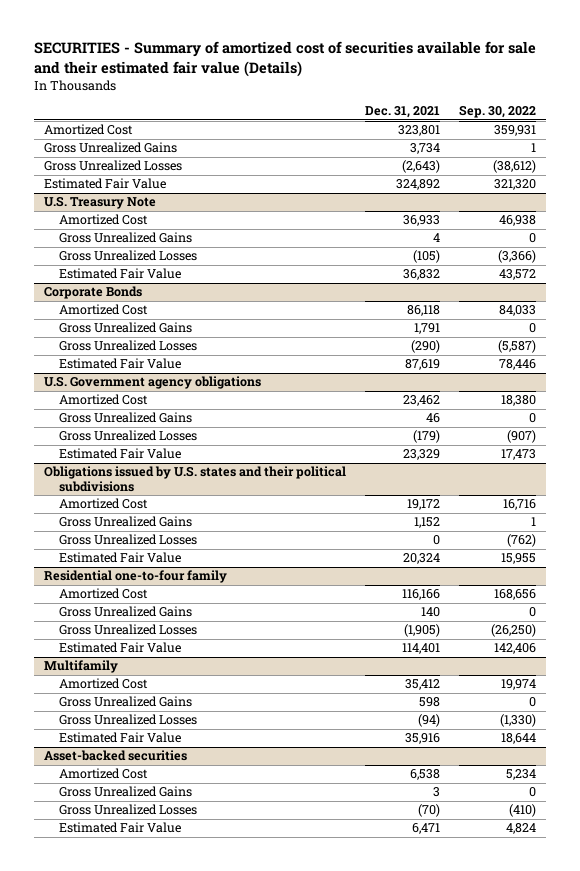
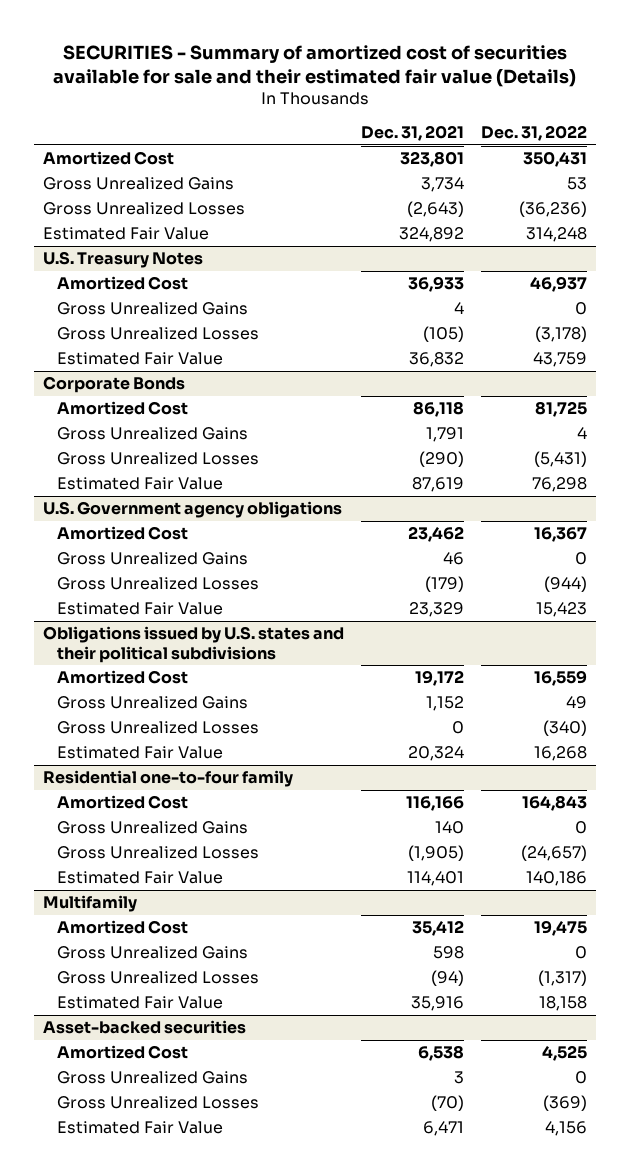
[459,105,537,119] Sep. 30, 2022 -> none
none -> [481,125,588,142] Dec. 31, 2022
[43,196,156,210] U.S. Treasury Note -> [42,251,203,269] U.S. Treasury Notes

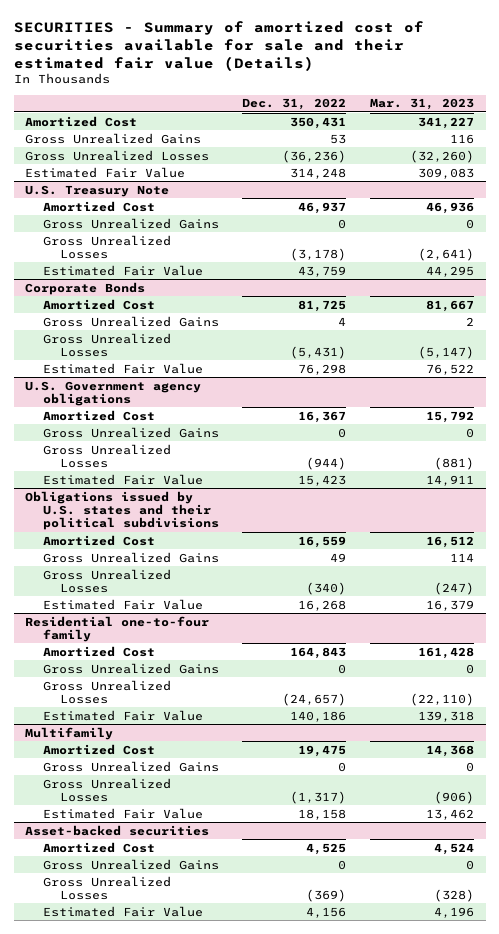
[360,125,464,142] Dec. 31, 2021 -> none
none -> [369,98,474,111] Mar. 31, 2023
[42,251,203,269] U.S. Treasury Notes -> [25,184,170,197] U.S. Treasury Note

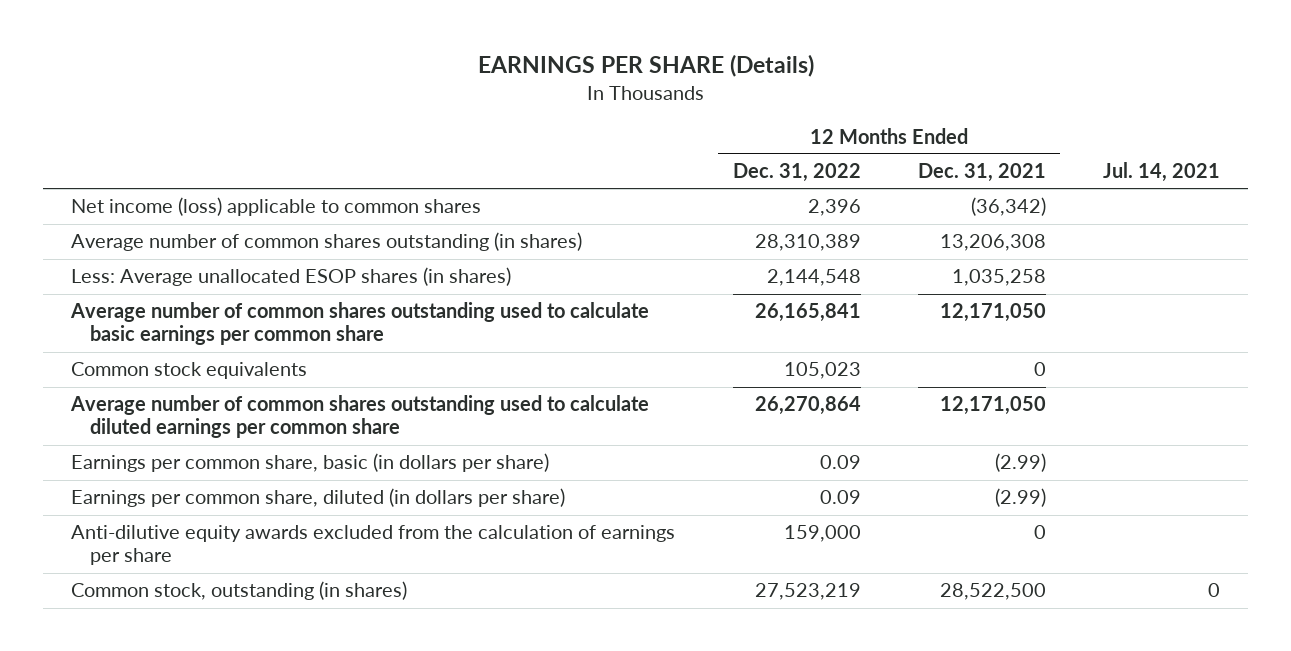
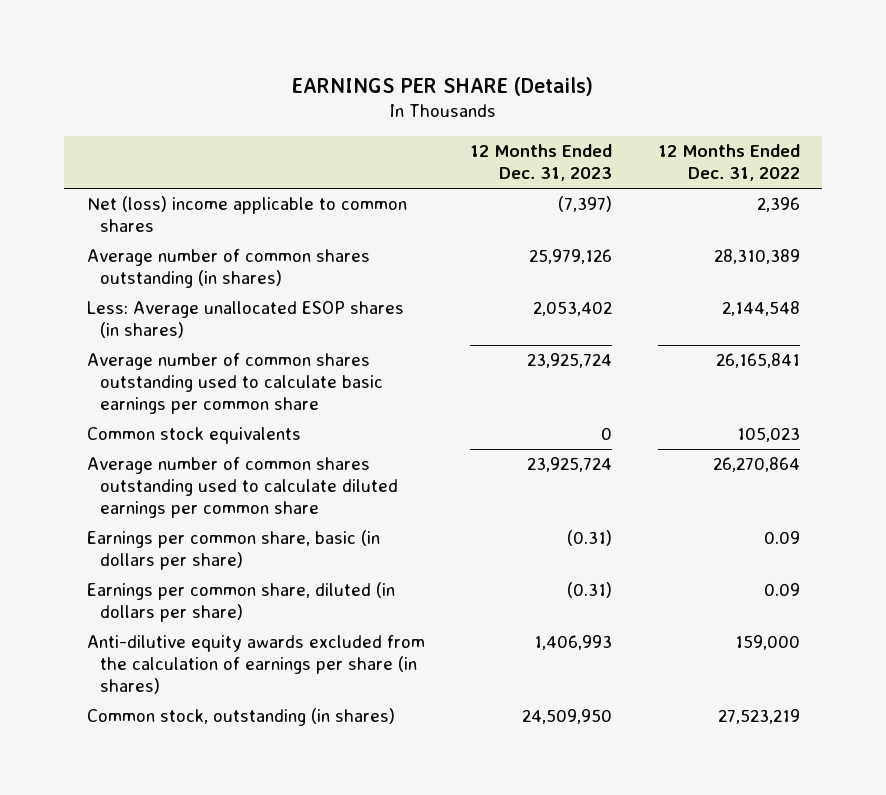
[917,163,1046,183] Dec. 31, 2021 -> none
[1102,162,1220,183] Jul. 14, 2021 -> none
none -> [470,144,613,182] 12 Months Ended Dec. 31, 2023
[71,197,482,217] Net income (loss) applicable to common shares -> [86,196,407,233] Net (loss) income applicable to common shares
[71,525,676,566] Anti-dilutive equity awards excluded from the calculation of earnings per share -> [86,635,425,695] Anti-dilutive equity awards excluded from the calculation of earnings per share (in shares)

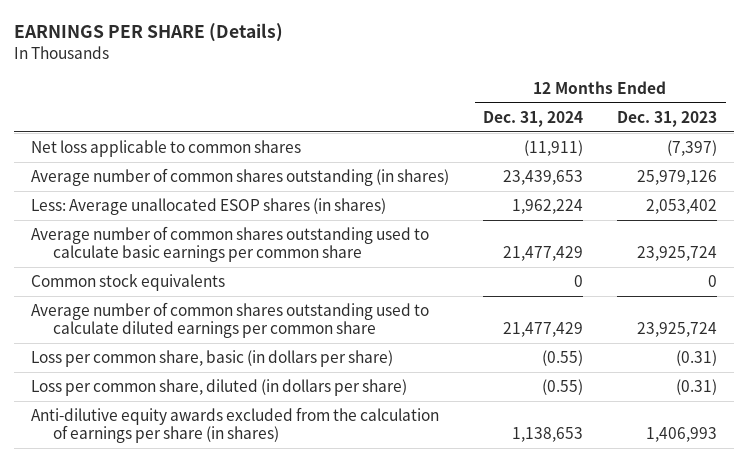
[657,144,800,182] 12 Months Ended Dec. 31, 2022 -> none
none -> [483,110,584,127] Dec. 31, 2024
[86,196,407,233] Net (loss) income applicable to common shares -> [31,139,302,157] Net loss applicable to common shares
[86,530,380,571] Earnings per common share, basic (in dollars per share) -> [31,349,394,367] Loss per common share, basic (in dollars per share)
[86,582,395,623] Earnings per common share, diluted (in dollars per share) -> [31,378,408,396] Loss per common share, diluted (in dollars per share)
[86,708,395,727] Common stock, outstanding (in shares) -> none

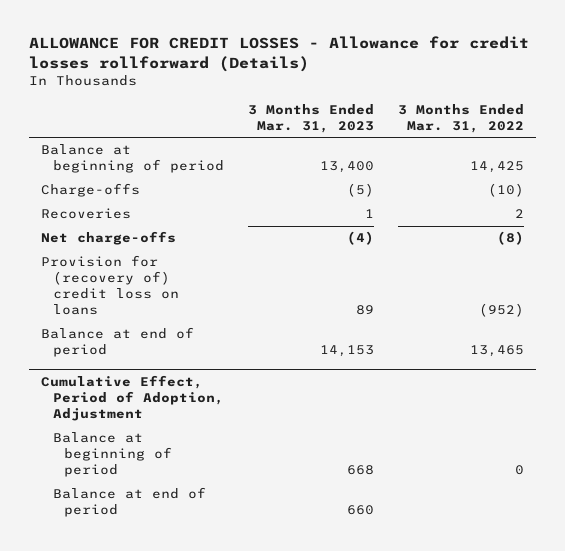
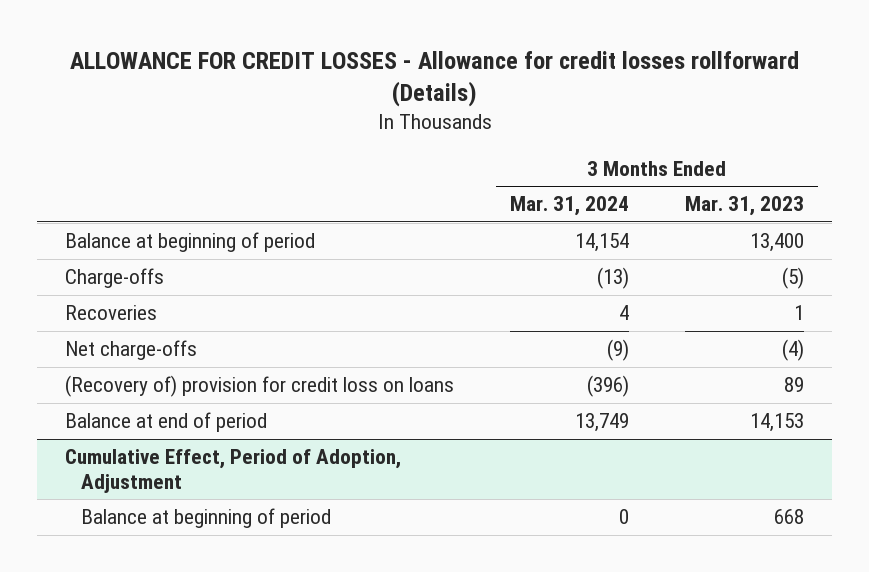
[398,103,525,133] 3 Months Ended Mar. 31, 2022 -> none
none -> [510,196,630,217] Mar. 31, 2024
[40,255,179,316] Provision for (recovery of) credit loss on loans -> [64,375,454,398] (Recovery of) provision for credit loss on loans
[52,487,206,518] Balance at end of period -> none

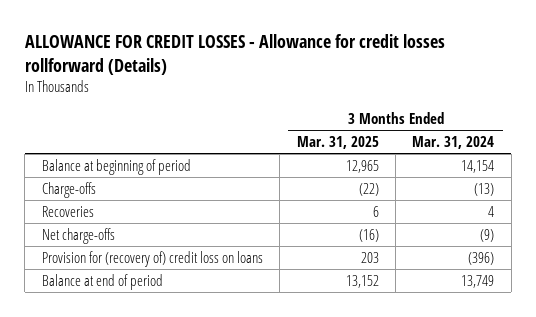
[685,196,805,217] Mar. 31, 2023 -> none
none -> [296,135,379,149] Mar. 31, 2025
[64,375,454,398] (Recovery of) provision for credit loss on loans -> [41,250,263,267] Provision for (recovery of) credit loss on loans
[64,449,401,493] Cumulative Effect, Period of Adoption, Adjustment -> none
[80,508,331,529] Balance at beginning of period -> none

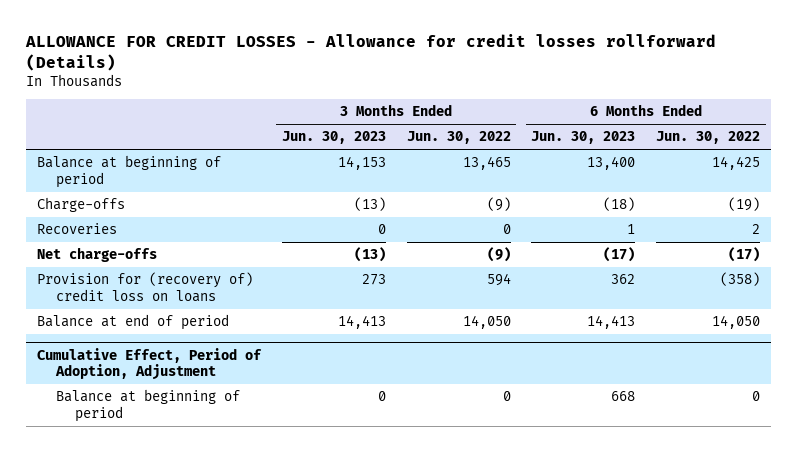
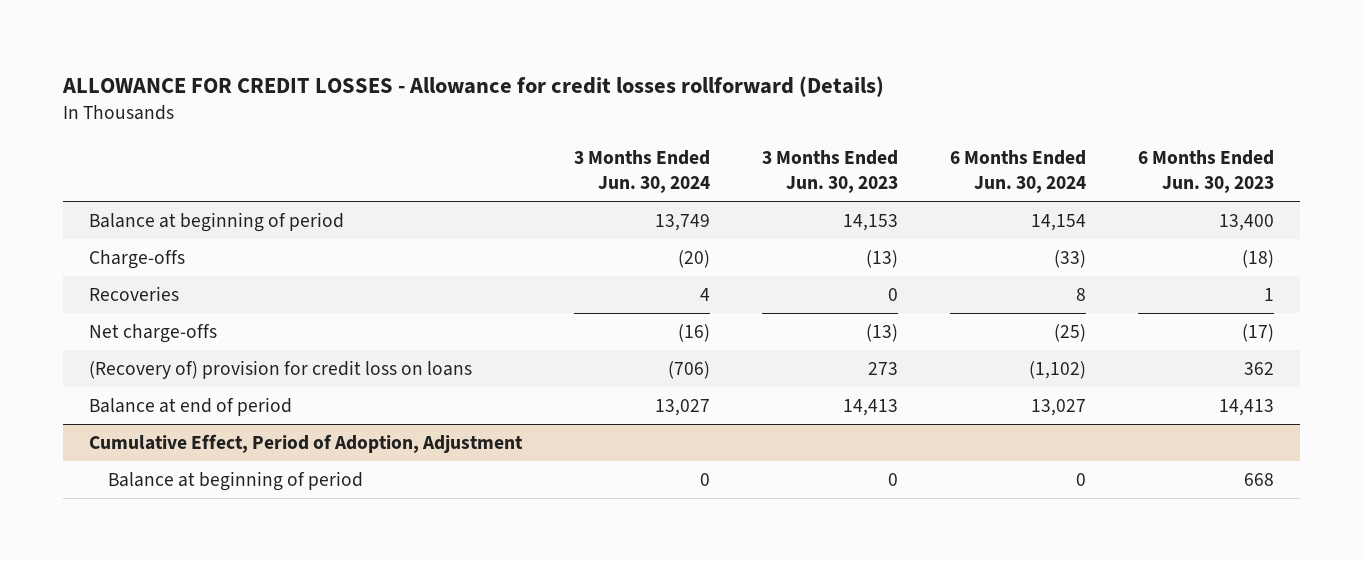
[406,131,511,145] Jun. 30, 2022 -> none
[656,131,761,145] Jun. 30, 2022 -> none
none -> [573,149,710,193] 3 Months Ended Jun. 30, 2024
none -> [949,149,1086,193] 6 Months Ended Jun. 30, 2024
[36,272,253,303] Provision for (recovery of) credit loss on loans -> [88,360,472,380] (Recovery of) provision for credit loss on loans

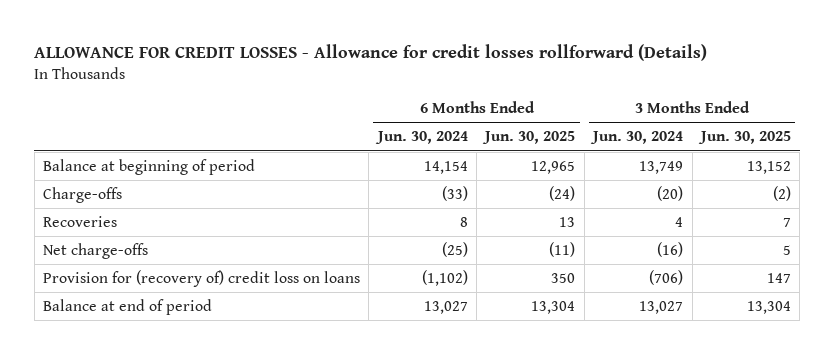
[761,149,898,193] 3 Months Ended Jun. 30, 2023 -> none
[1137,149,1274,193] 6 Months Ended Jun. 30, 2023 -> none
none -> [482,131,576,145] Jun. 30, 2025
none -> [698,131,792,145] Jun. 30, 2025
[88,360,472,380] (Recovery of) provision for credit loss on loans -> [42,269,360,287] Provision for (recovery of) credit loss on loans
[88,434,523,454] Cumulative Effect, Period of Adoption, Adjustment -> none
[107,471,363,492] Balance at beginning of period -> none

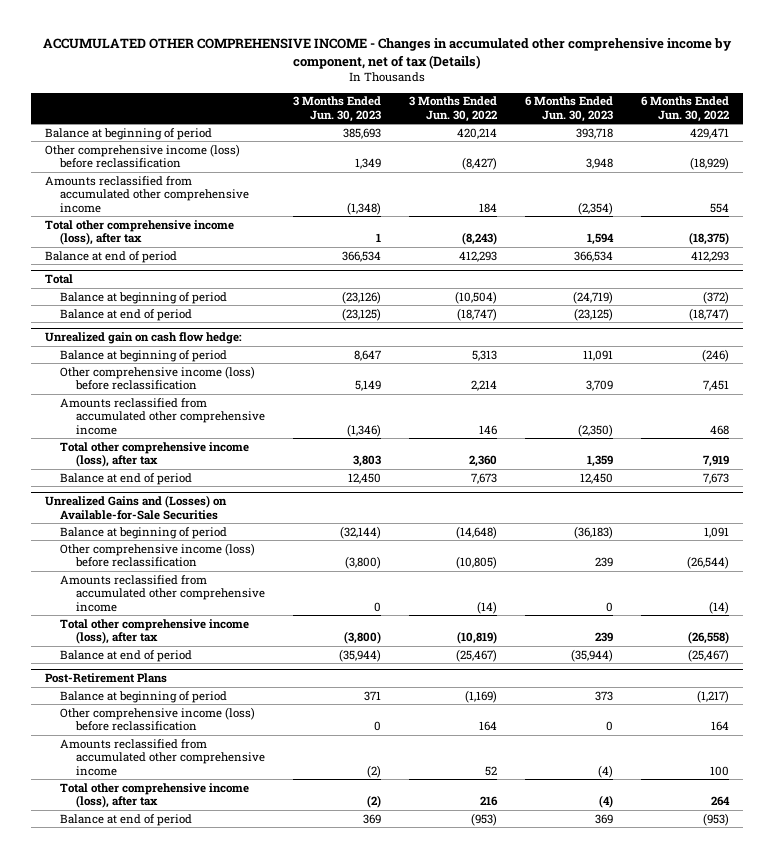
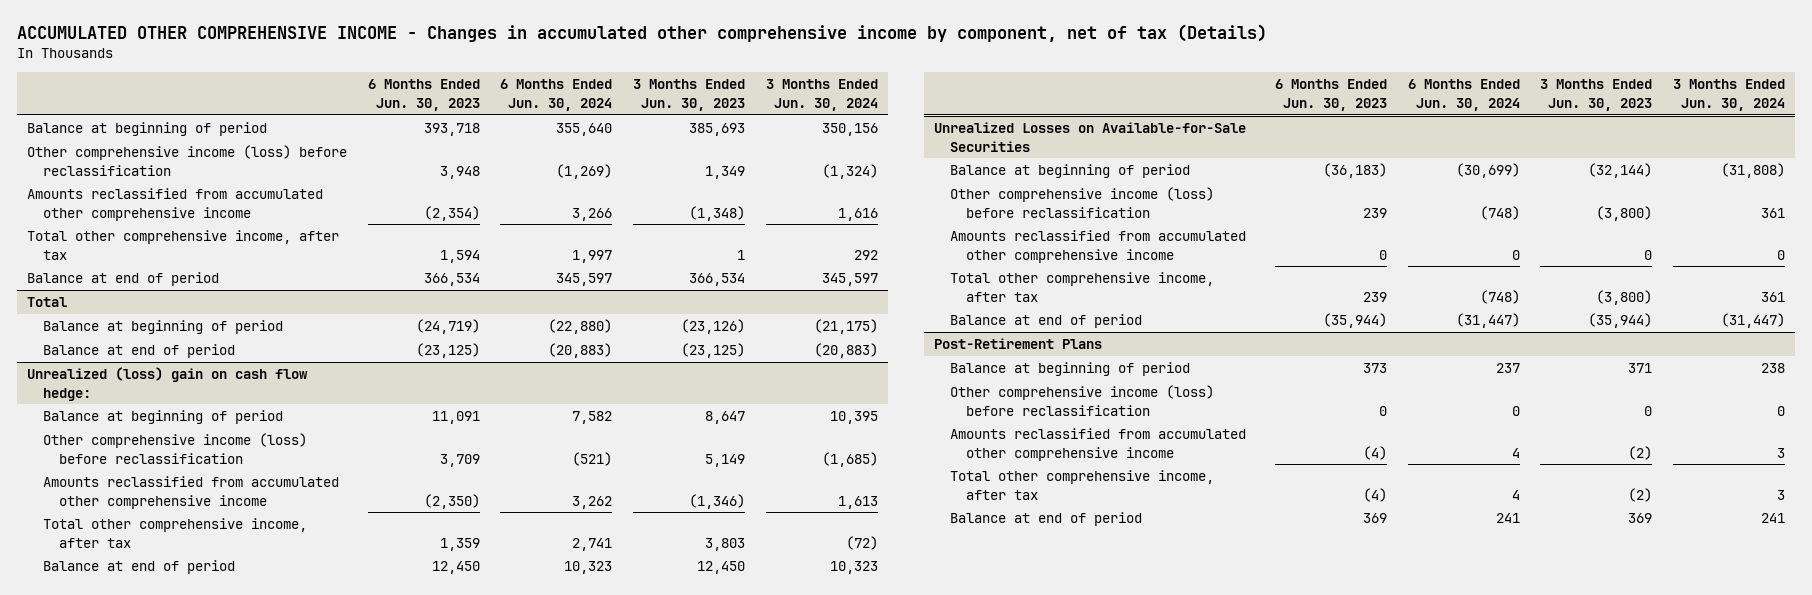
[409,96,498,122] 3 Months Ended Jun. 30, 2022 -> none
[641,96,730,122] 6 Months Ended Jun. 30, 2022 -> none
none -> [500,79,613,111] 6 Months Ended Jun. 30, 2024
none -> [765,79,878,111] 3 Months Ended Jun. 30, 2024
[44,219,234,246] Total other comprehensive income (loss), after tax -> [27,230,340,260] Total other comprehensive income, after tax
[44,332,242,345] Unrealized gain on cash flow hedge: -> [27,367,309,401] Unrealized (loss) gain on cash flow hedge:
[60,441,250,468] Total other comprehensive income (loss), after tax -> [42,518,307,548] Total other comprehensive income, after tax
[44,495,227,520] Unrealized Gains and (Losses) on Available-for-Sale Securities -> [934,122,1247,152] Unrealized Losses on Available-for-Sale Securities
[60,618,250,645] Total other comprehensive income (loss), after tax -> [949,272,1214,302] Total other comprehensive income, after tax
[60,782,250,809] Total other comprehensive income (loss), after tax -> [949,470,1214,500] Total other comprehensive income, after tax

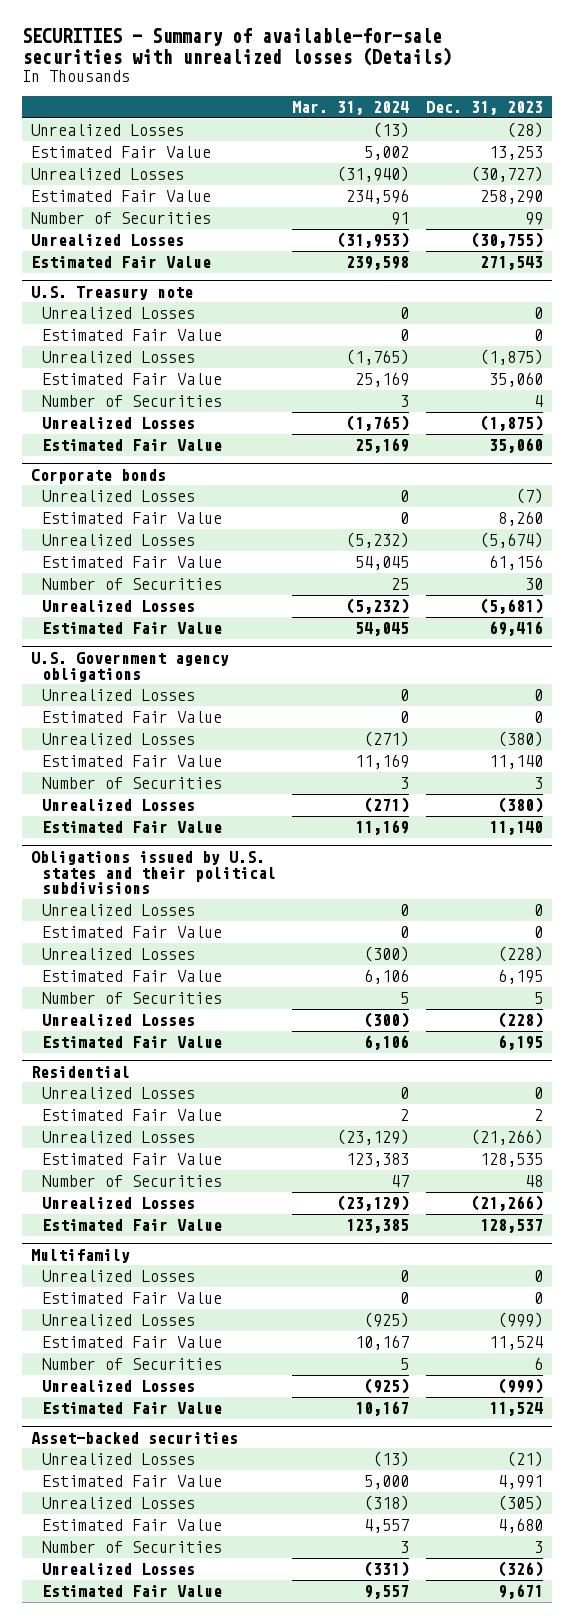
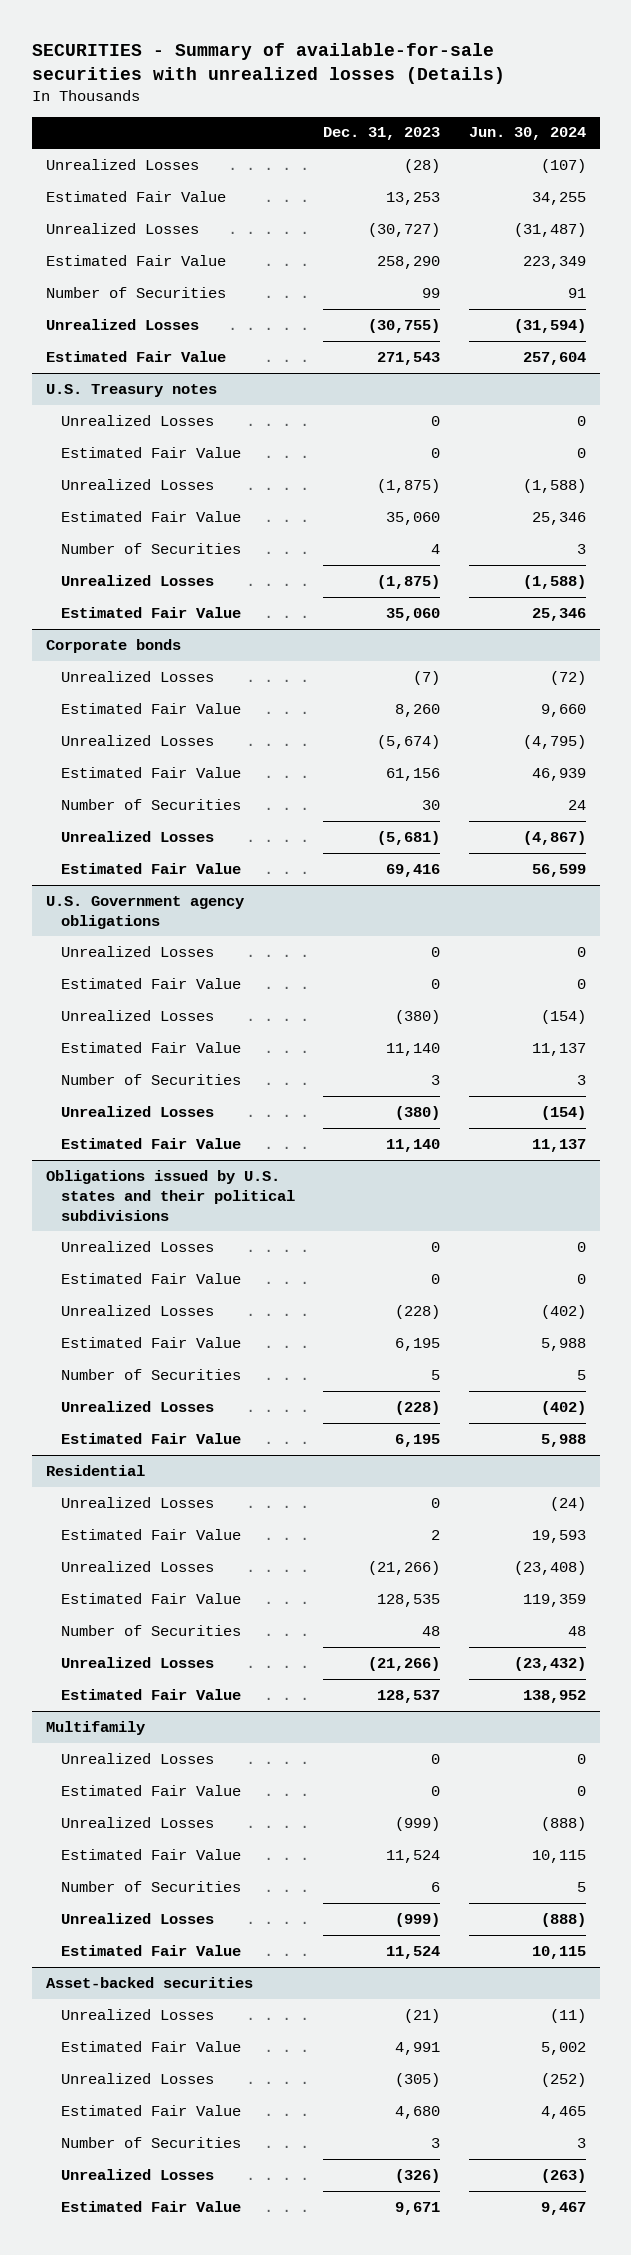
[292,101,410,116] Mar. 31, 2024 -> none
none -> [468,127,586,141] Jun. 30, 2024
[30,285,193,300] U.S. Treasury note -> [45,383,217,397] U.S. Treasury notes

